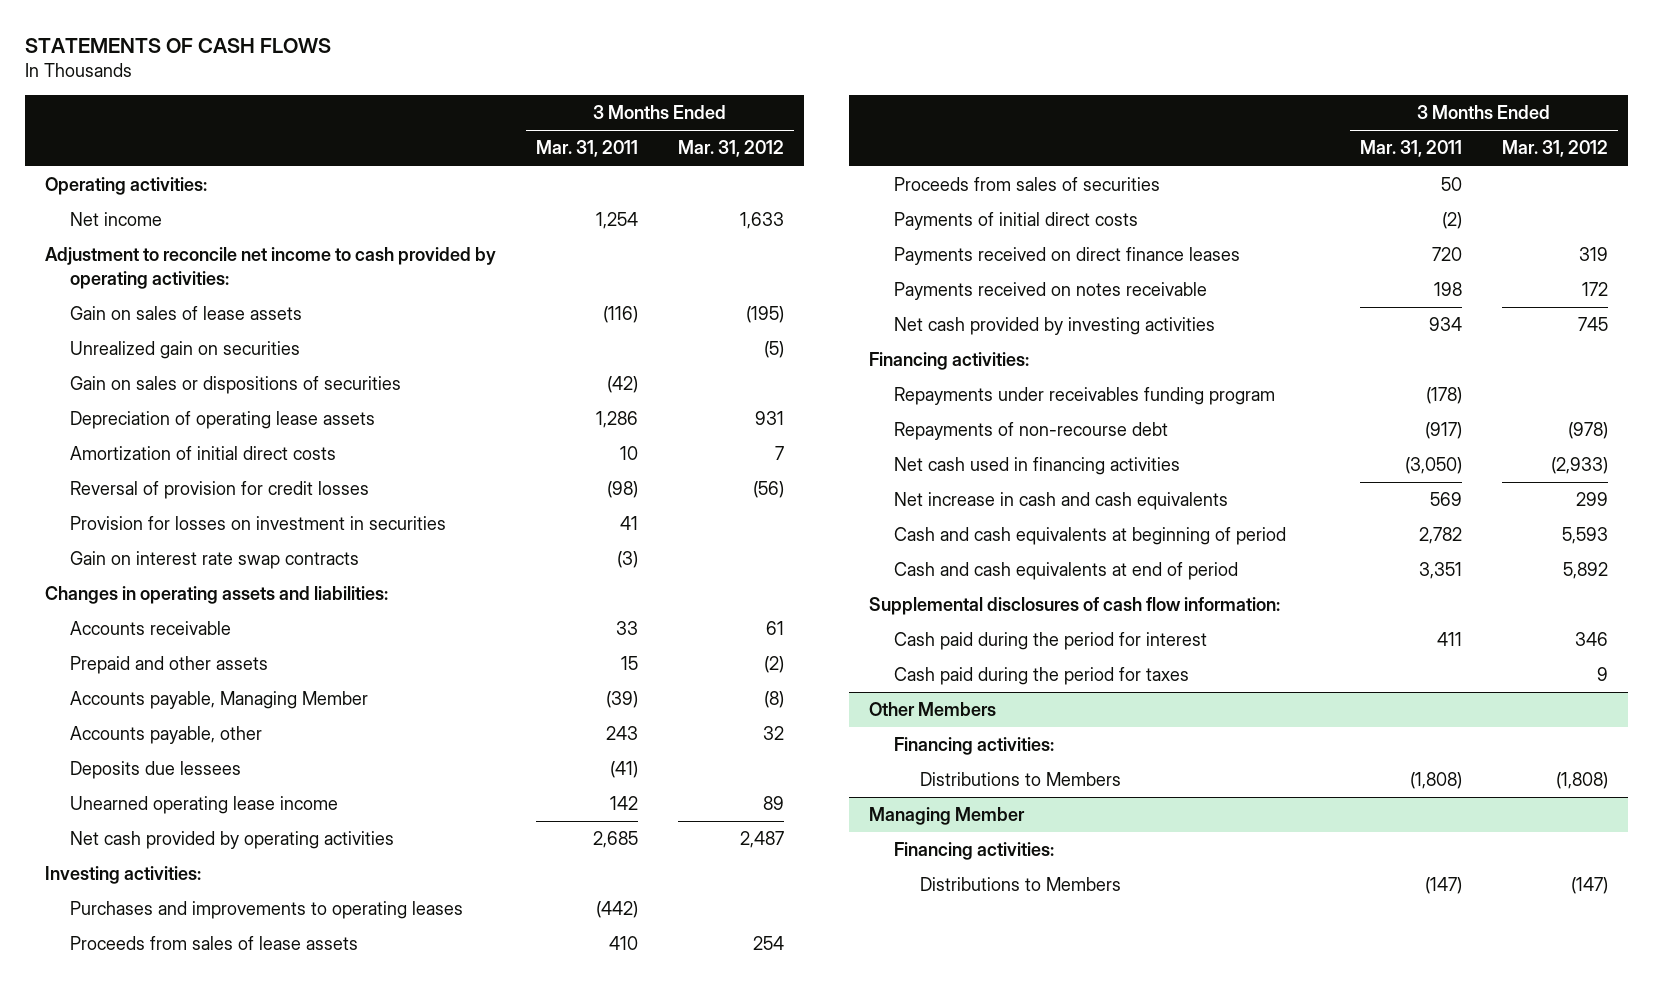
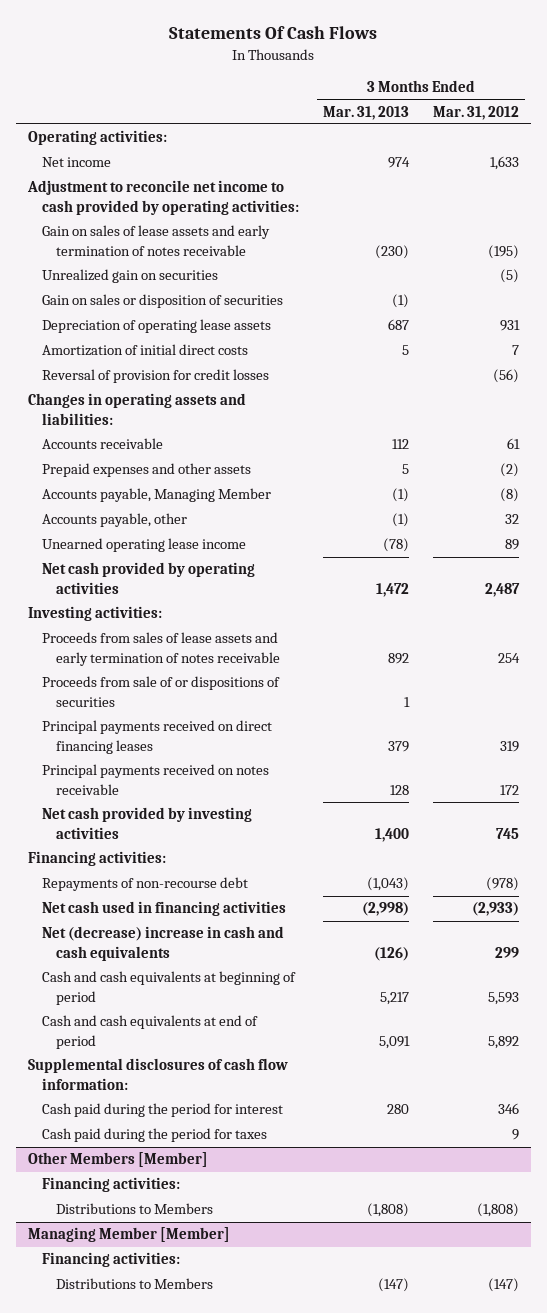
[24,37,331,53] STATEMENTS OF CASH FLOWS -> [169,26,378,40] Statements Of Cash Flows
[535,140,638,158] Mar. 31, 2011 -> none
none -> [322,105,409,120] Mar. 31, 2013
[70,306,303,321] Gain on sales of lease assets -> [41,225,270,256] Gain on sales of lease assets and early termination of notes receivable
[70,376,402,395] Gain on sales or dispositions of securities -> [41,294,283,309] Gain on sales or disposition of securities
[70,516,447,531] Provision for losses on investment in securities -> none
[70,551,360,570] Gain on interest rate swap contracts -> none
[70,656,269,675] Prepaid and other assets -> [41,463,251,478] Prepaid expenses and other assets
[70,761,242,780] Deposits due lessees -> none
[70,901,464,920] Purchases and improvements to operating leases -> none
[894,212,1139,231] Payments of initial direct costs -> none
[70,936,359,951] Proceeds from sales of lease assets -> [41,632,280,666] Proceeds from sales of lease assets and early termination of notes receivable
[894,177,1161,192] Proceeds from sales of securities -> [41,676,280,707] Proceeds from sale of or dispositions of securities
[894,247,1241,266] Payments received on direct finance leases -> [41,720,272,754] Principal payments received on direct financing leases
[894,282,1208,301] Payments received on notes receivable -> [41,764,269,795] Principal payments received on notes receivable
[894,387,1276,406] Repayments under receivables funding program -> none
[894,492,1229,511] Net increase in cash and cash equivalents -> [41,926,284,961] Net (decrease) increase in cash and cash equivalents
[868,702,996,717] Other Members -> [28,1152,209,1168] Other Members [Member]
[868,807,1025,826] Managing Member -> [28,1227,231,1243] Managing Member [Member]

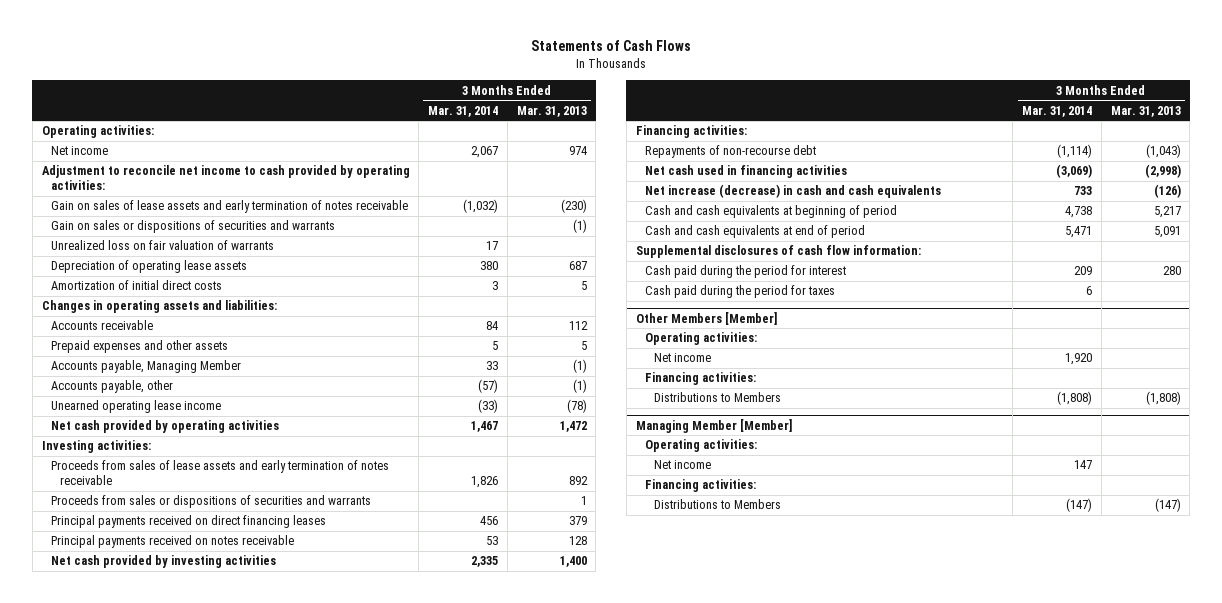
[169,26,378,40] Statements Of Cash Flows -> [531,40,692,52] Statements of Cash Flows
[432,105,519,120] Mar. 31, 2012 -> none
none -> [428,105,499,117] Mar. 31, 2014
[41,269,218,284] Unrealized gain on securities -> none
[41,294,283,309] Gain on sales or disposition of securities -> [50,220,335,234] Gain on sales or dispositions of securities and warrants
none -> [50,240,274,251] Unrealized loss on fair valuation of warrants
[41,369,269,384] Reversal of provision for credit losses -> none
[41,676,280,707] Proceeds from sale of or dispositions of securities -> [50,495,371,509] Proceeds from sales or dispositions of securities and warrants
[41,926,284,961] Net (decrease) increase in cash and cash equivalents -> [644,184,941,199] Net increase (decrease) in cash and cash equivalents
none -> [644,332,757,346] Operating activities:
none -> [653,353,711,363] Net income
none -> [644,439,757,453] Operating activities:
none -> [653,460,711,470] Net income

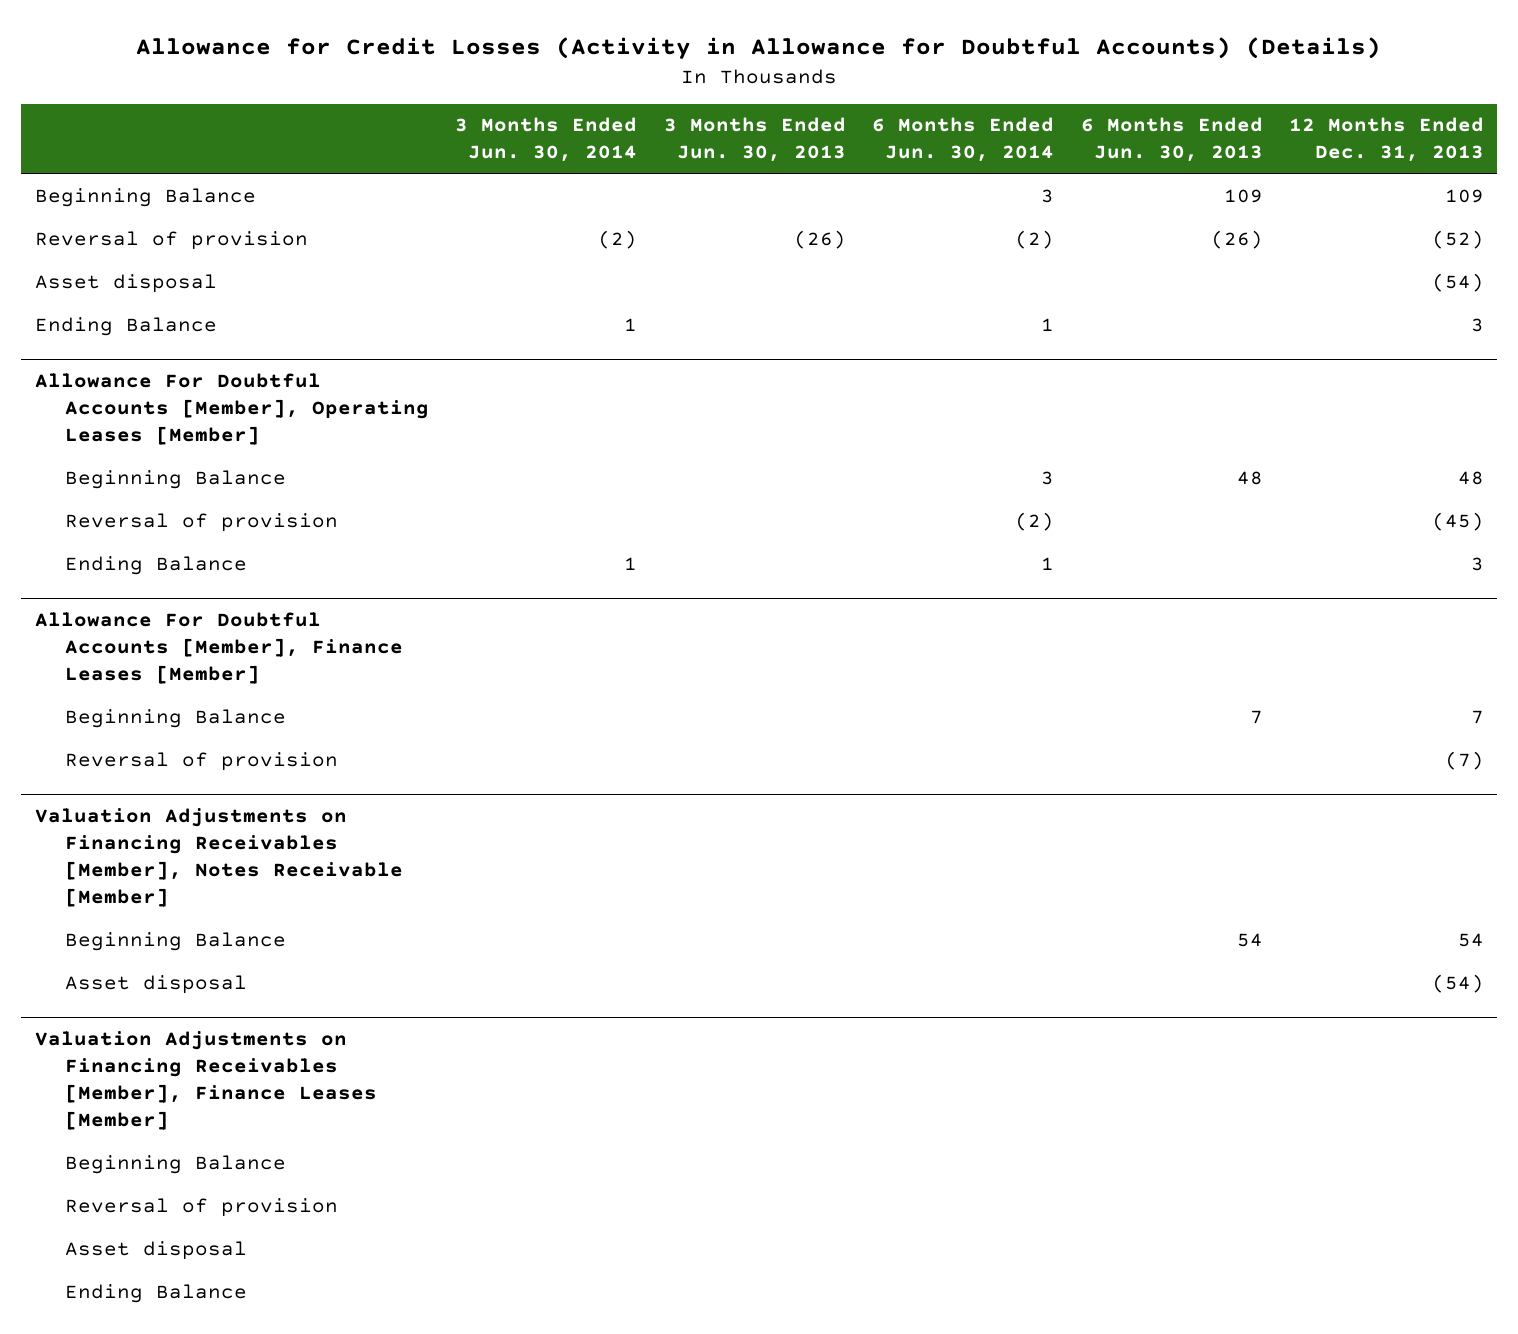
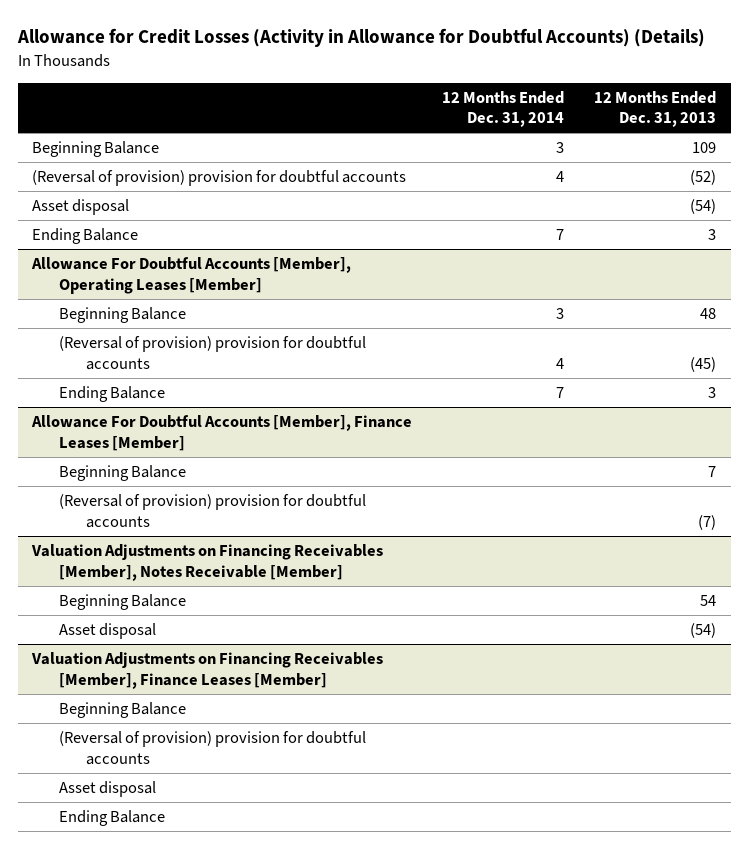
[455,117,638,163] 3 Months Ended Jun. 30, 2014 -> none
[663,117,846,163] 3 Months Ended Jun. 30, 2013 -> none
[872,117,1055,163] 6 Months Ended Jun. 30, 2014 -> none
[1080,117,1263,163] 6 Months Ended Jun. 30, 2013 -> none
none -> [442,90,565,128] 12 Months Ended Dec. 31, 2014
[34,230,308,250] Reversal of provision -> [32,170,407,187] (Reversal of provision) provision for doubtful accounts
[65,512,339,532] Reversal of provision -> [59,336,367,370] (Reversal of provision) provision for doubtful accounts
[65,751,339,771] Reversal of provision -> [59,494,367,528] (Reversal of provision) provision for doubtful accounts
[65,1197,339,1217] Reversal of provision -> [59,731,367,765] (Reversal of provision) provision for doubtful accounts

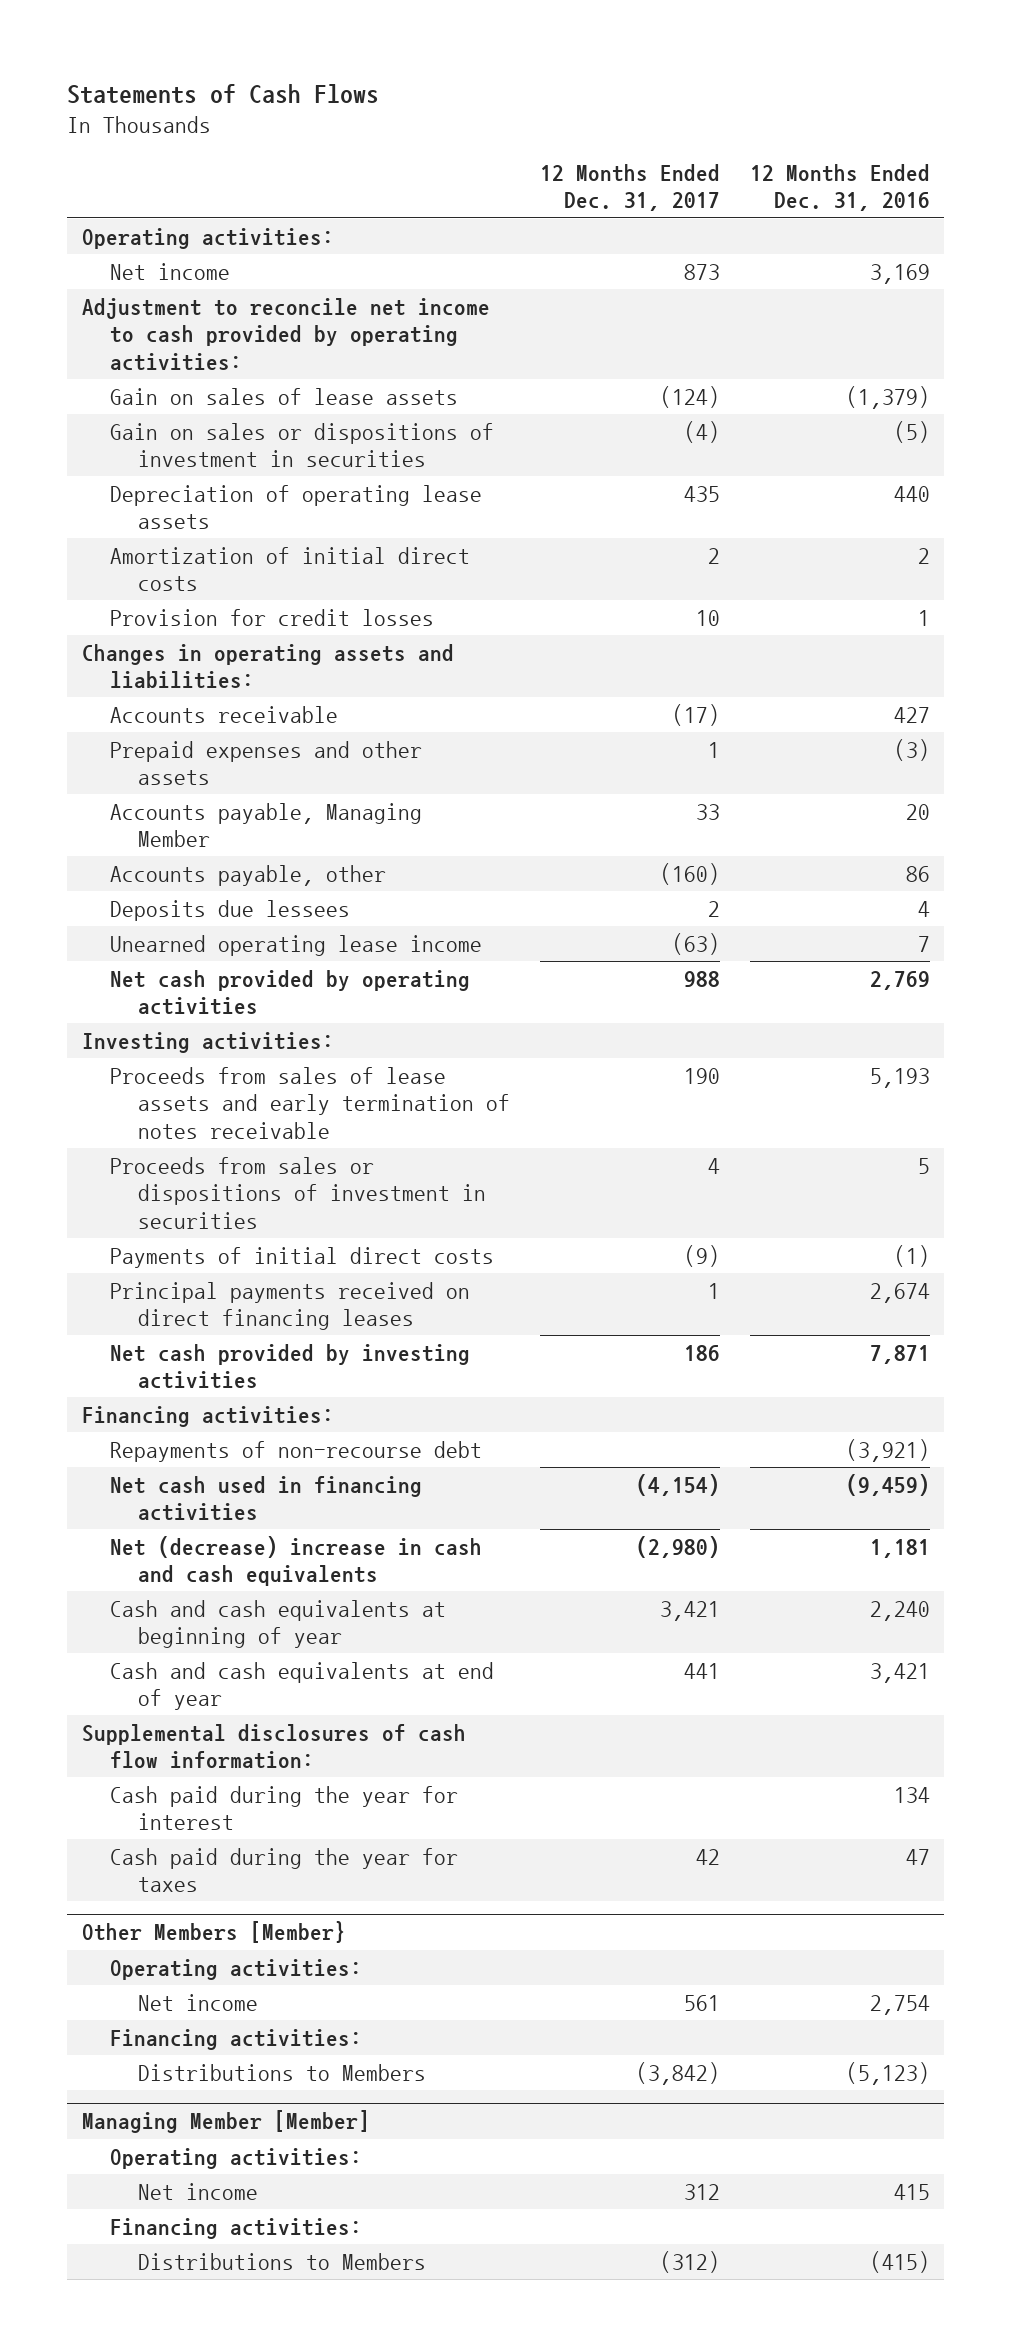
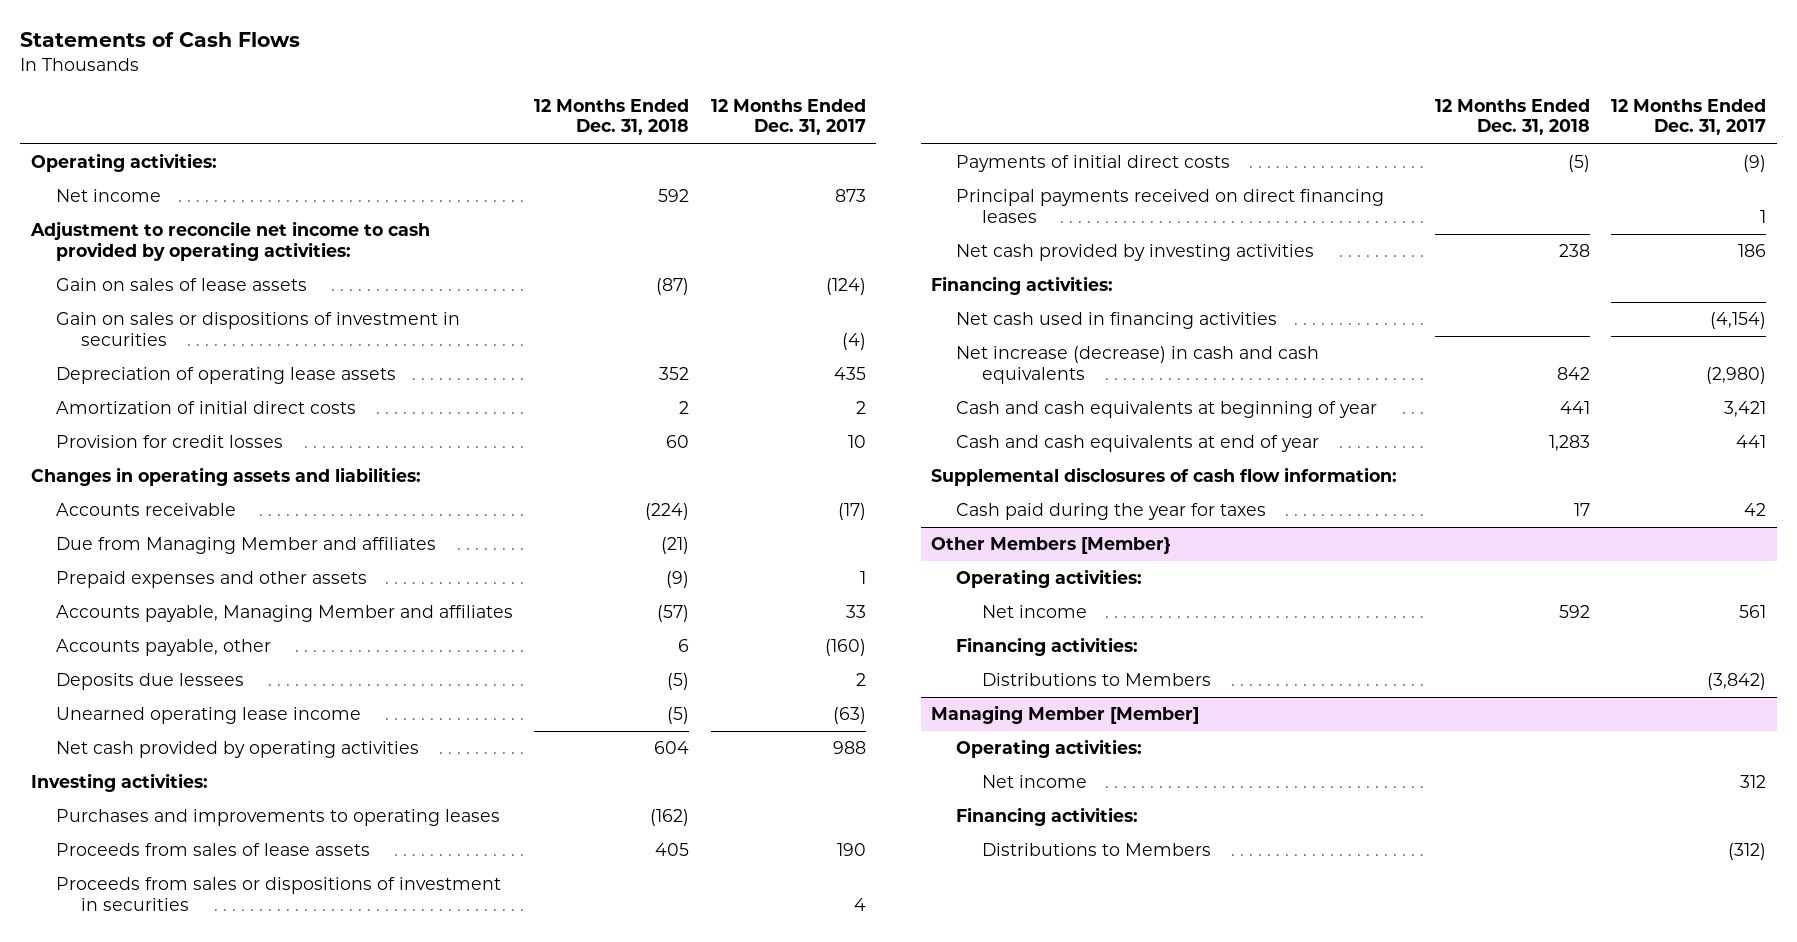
[749,163,930,212] 12 Months Ended Dec. 31, 2016 -> none
none -> [534,99,690,136] 12 Months Ended Dec. 31, 2018
none -> [55,537,436,555] Due from Managing Member and affiliates
[110,802,423,848] Accounts payable, Managing Member -> [55,605,513,623] Accounts payable, Managing Member and affiliates
none -> [55,809,500,827] Purchases and improvements to operating leases
[110,1066,511,1139] Proceeds from sales of lease assets and early termination of notes receivable -> [55,843,370,857] Proceeds from sales of lease assets
[110,1440,483,1462] Repayments of non-recourse debt -> none
[110,1535,483,1587] Net (decrease) increase in cash and cash equivalents -> [956,346,1320,384] Net increase (decrease) in cash and cash equivalents
[110,1785,459,1831] Cash paid during the year for interest -> none

